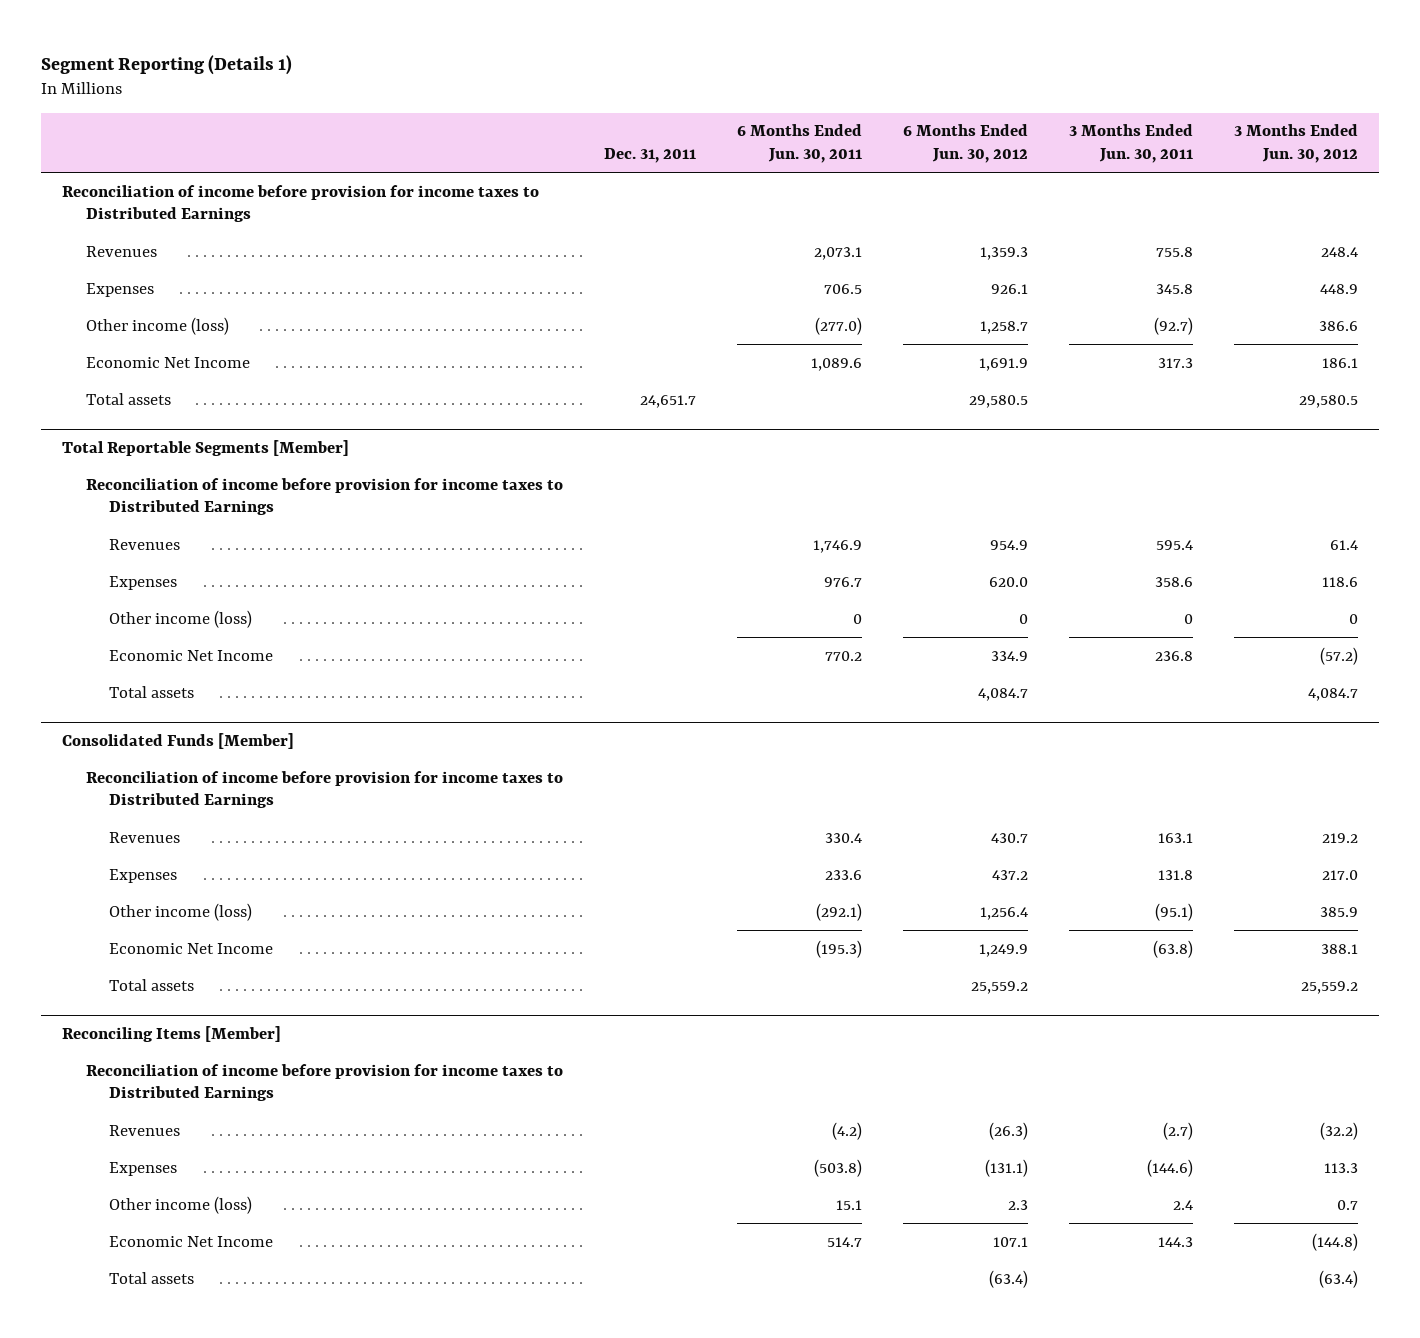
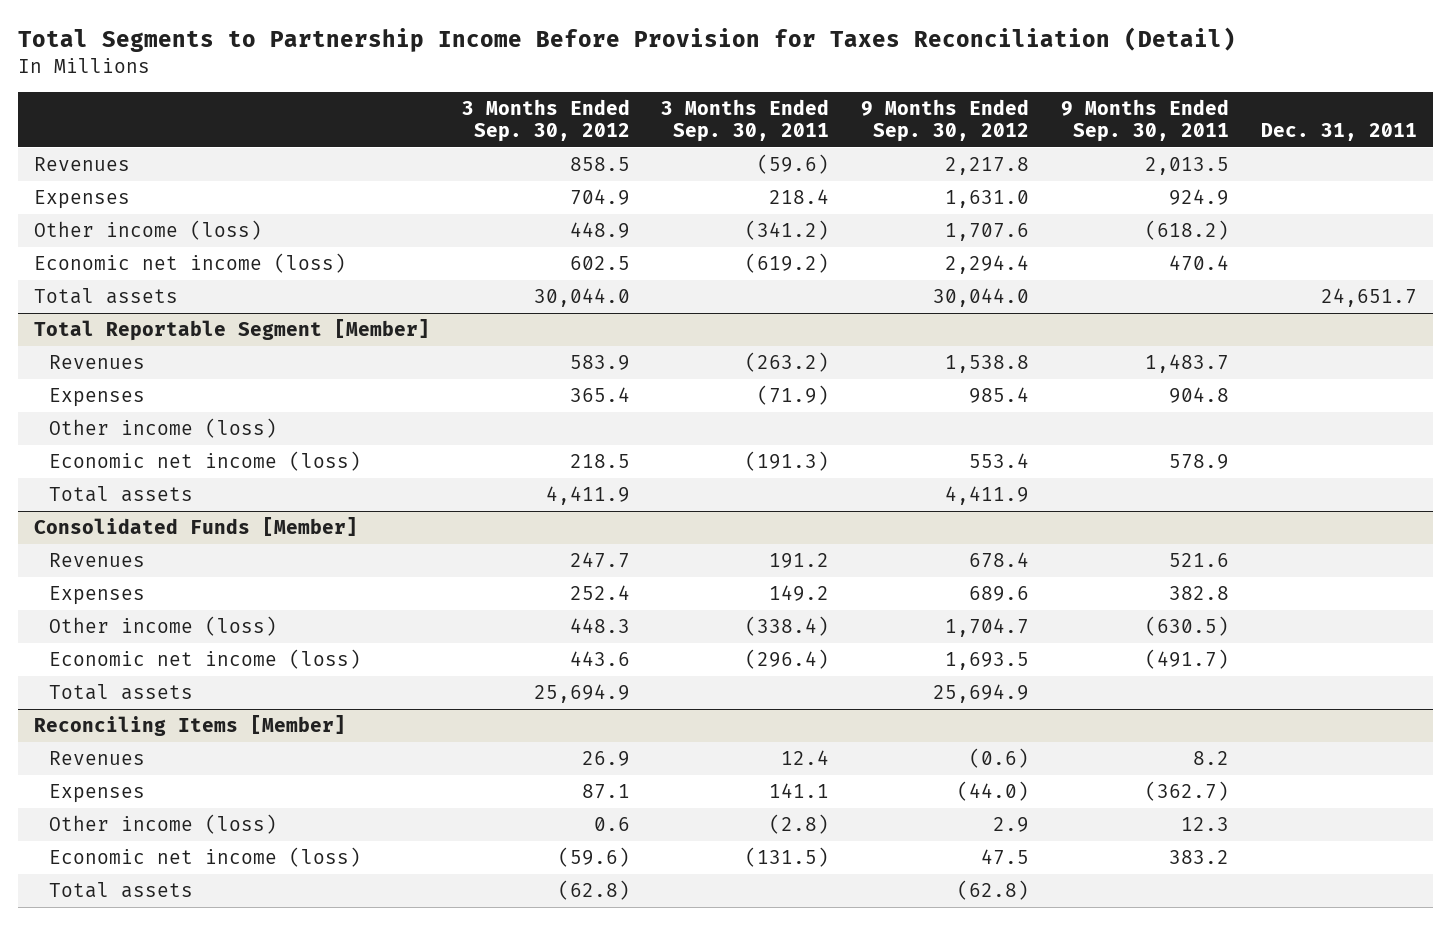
[41,54,293,75] Segment Reporting (Details 1) -> [17,27,1236,53] Total Segments to Partnership Income Before Provision for Taxes Reconciliation (Detail)
[736,124,862,164] 6 Months Ended Jun. 30, 2011 -> none
[902,124,1028,164] 6 Months Ended Jun. 30, 2012 -> none
[1069,124,1194,164] 3 Months Ended Jun. 30, 2011 -> none
[1234,124,1359,164] 3 Months Ended Jun. 30, 2012 -> none
none -> [461,98,630,142] 3 Months Ended Sep. 30, 2012
none -> [661,98,830,142] 3 Months Ended Sep. 30, 2011
none -> [861,98,1030,142] 9 Months Ended Sep. 30, 2012
none -> [1061,98,1230,142] 9 Months Ended Sep. 30, 2011
[61,184,539,223] Reconciliation of income before provision for income taxes to Distributed Earnings -> none
[85,356,250,368] Economic Net Income -> [33,253,346,274] Economic net income (loss)
[85,477,563,516] Reconciliation of income before provision for income taxes to Distributed Earnings -> none
[61,440,349,457] Total Reportable Segments [Member] -> [33,319,430,342] Total Reportable Segment [Member]
[109,649,274,661] Economic Net Income -> [49,451,362,472] Economic net income (loss)
[85,770,563,809] Reconciliation of income before provision for income taxes to Distributed Earnings -> none
[109,942,274,954] Economic Net Income -> [49,649,362,670] Economic net income (loss)
[85,1063,563,1102] Reconciliation of income before provision for income taxes to Distributed Earnings -> none
[109,1235,274,1247] Economic Net Income -> [49,847,362,868] Economic net income (loss)

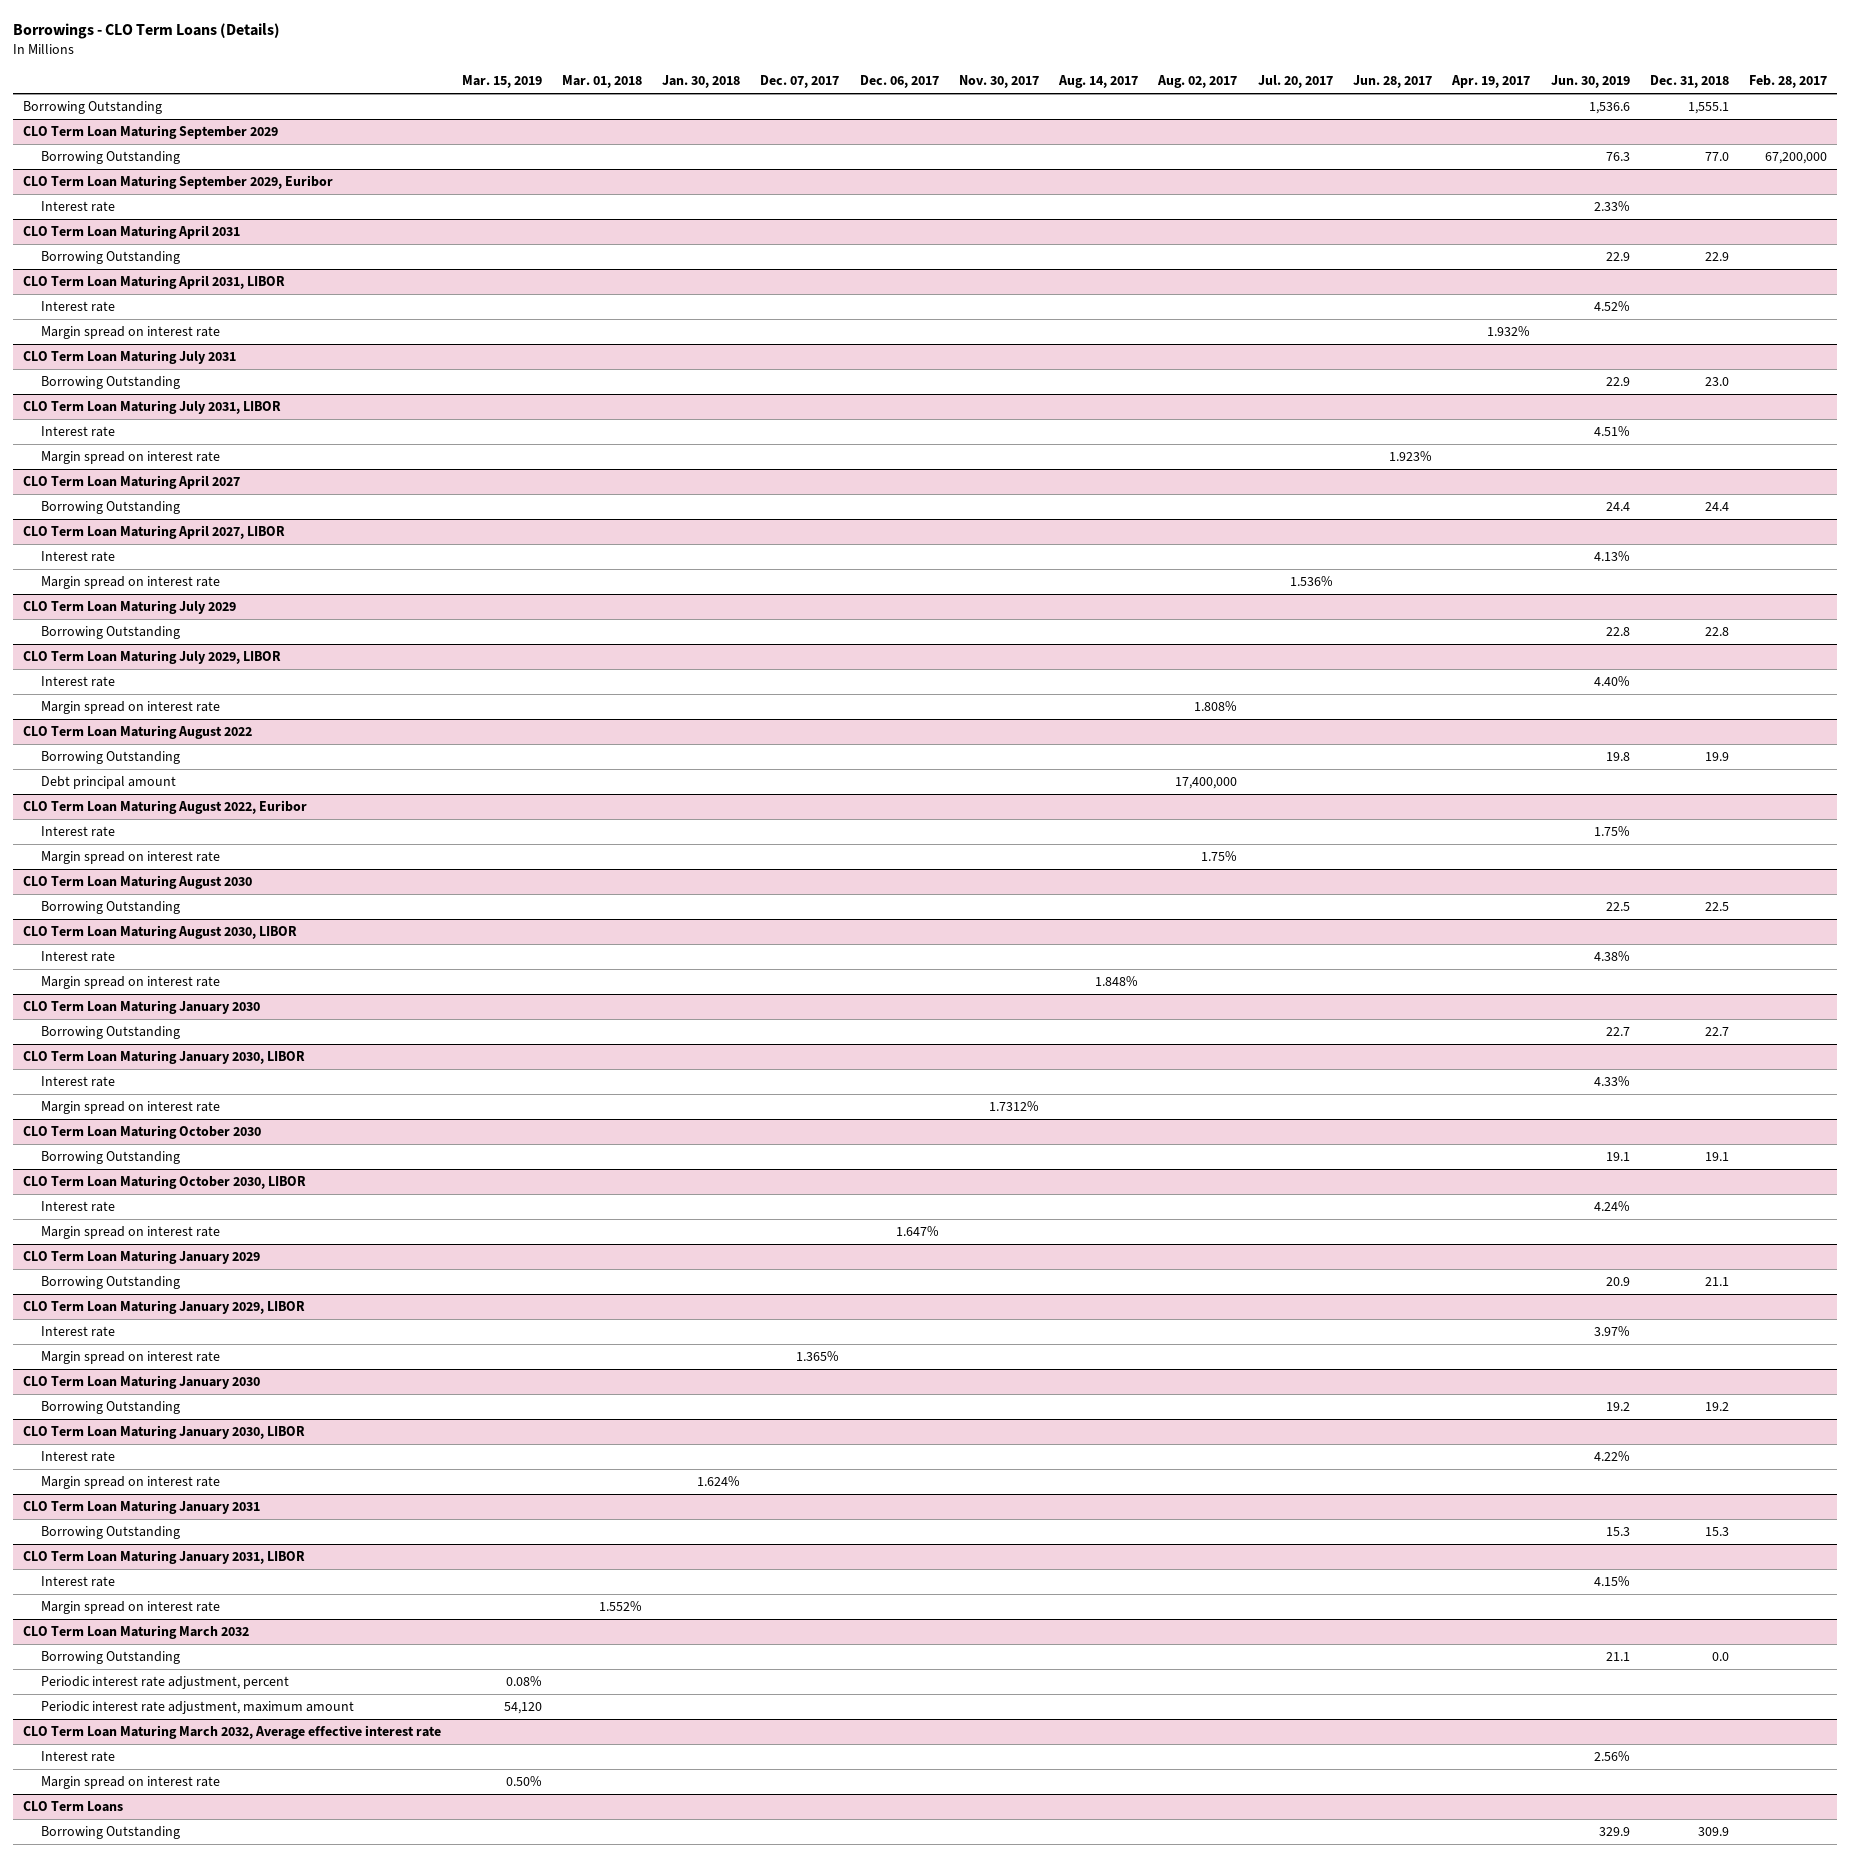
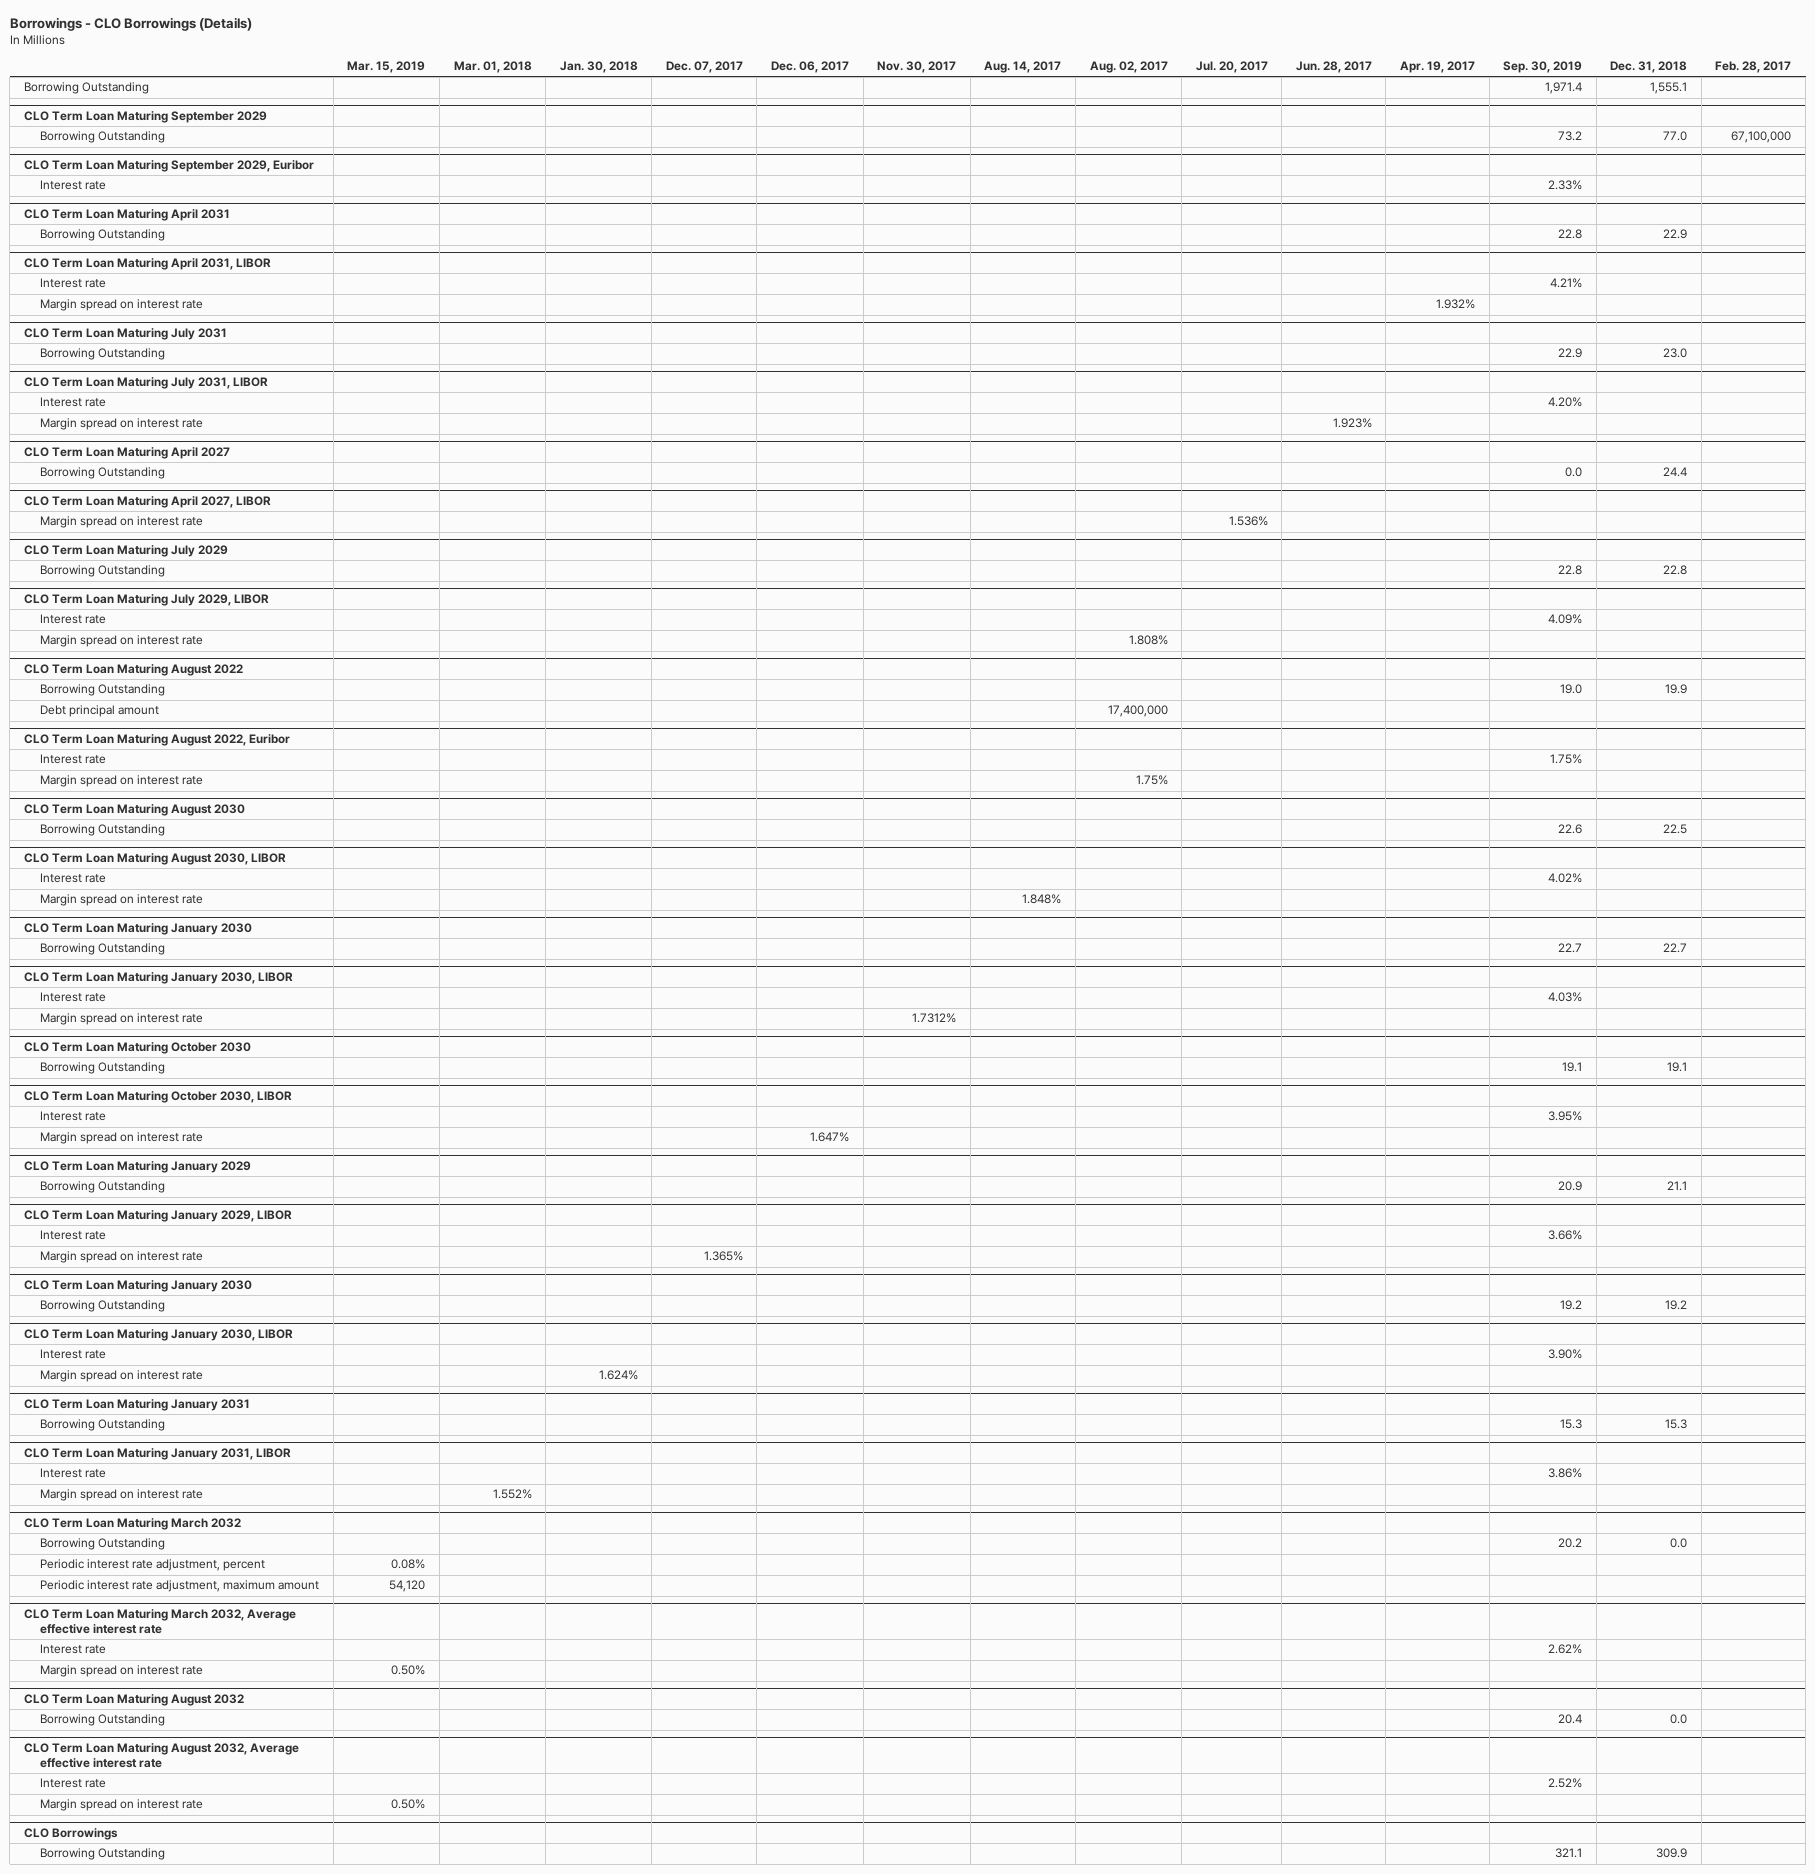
[13,23,281,40] Borrowings - CLO Term Loans (Details) -> [9,16,252,31] Borrowings - CLO Borrowings (Details)
[1550,75,1630,89] Jun. 30, 2019 -> none
none -> [1503,61,1583,74] Sep. 30, 2019
[1765,152,1828,165] 67,200,000 -> [1731,131,1792,144] 67,100,000
[40,551,115,563] Interest rate -> none
none -> [23,1693,244,1706] CLO Term Loan Maturing August 2032
none -> [40,1714,166,1727] Borrowing Outstanding
none -> [23,1742,299,1769] CLO Term Loan Maturing August 2032, Average effective interest rate
none -> [40,1778,107,1789] Interest rate
none -> [40,1799,204,1812] Margin spread on interest rate
[23,1801,124,1813] CLO Term Loans -> [23,1827,118,1840] CLO Borrowings

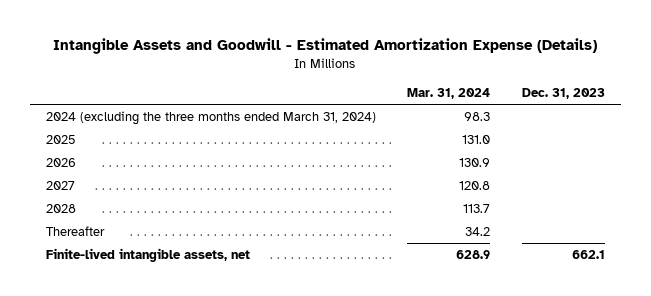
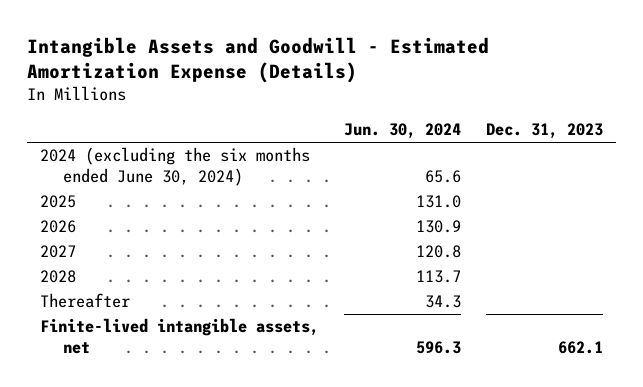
[407,88,491,100] Mar. 31, 2024 -> none
none -> [343,123,461,140] Jun. 30, 2024
[45,110,376,125] 2024 (excluding the three months ended March 31, 2024) -> [39,147,310,187] 2024 (excluding the six months ended June 30, 2024)

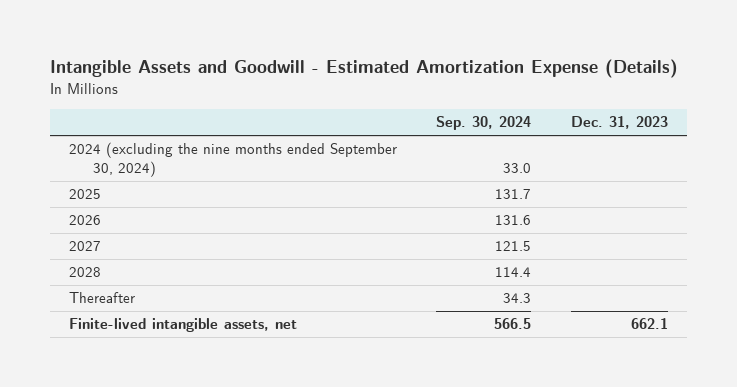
[343,123,461,140] Jun. 30, 2024 -> none
none -> [436,116,532,131] Sep. 30, 2024
[39,147,310,187] 2024 (excluding the six months ended June 30, 2024) -> [69,142,398,177] 2024 (excluding the nine months ended September 30, 2024)

